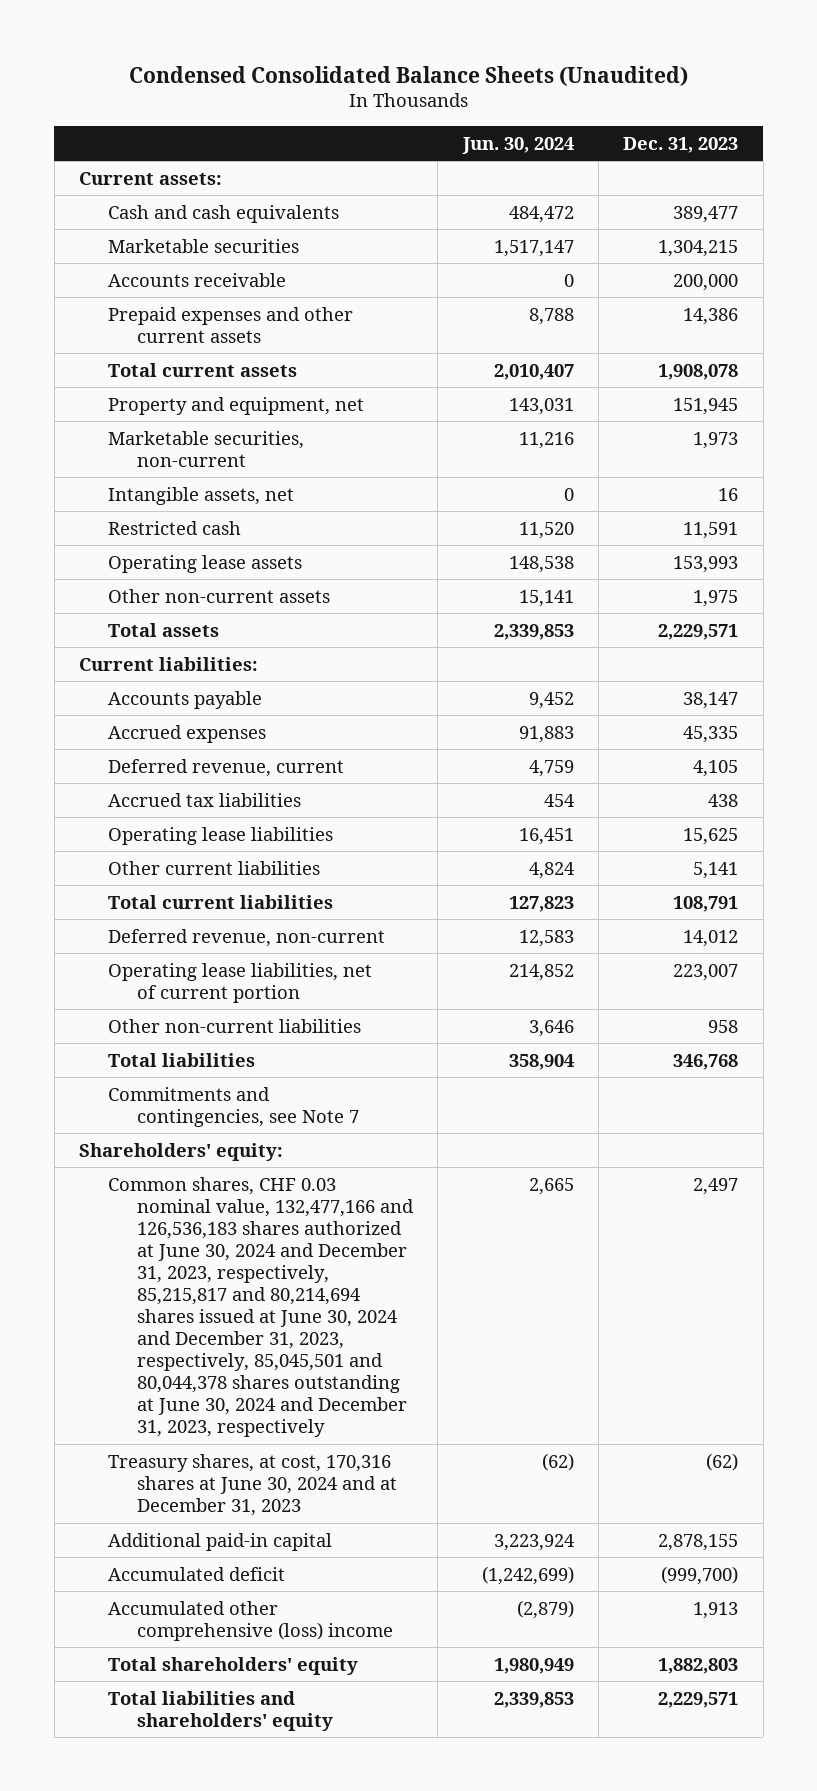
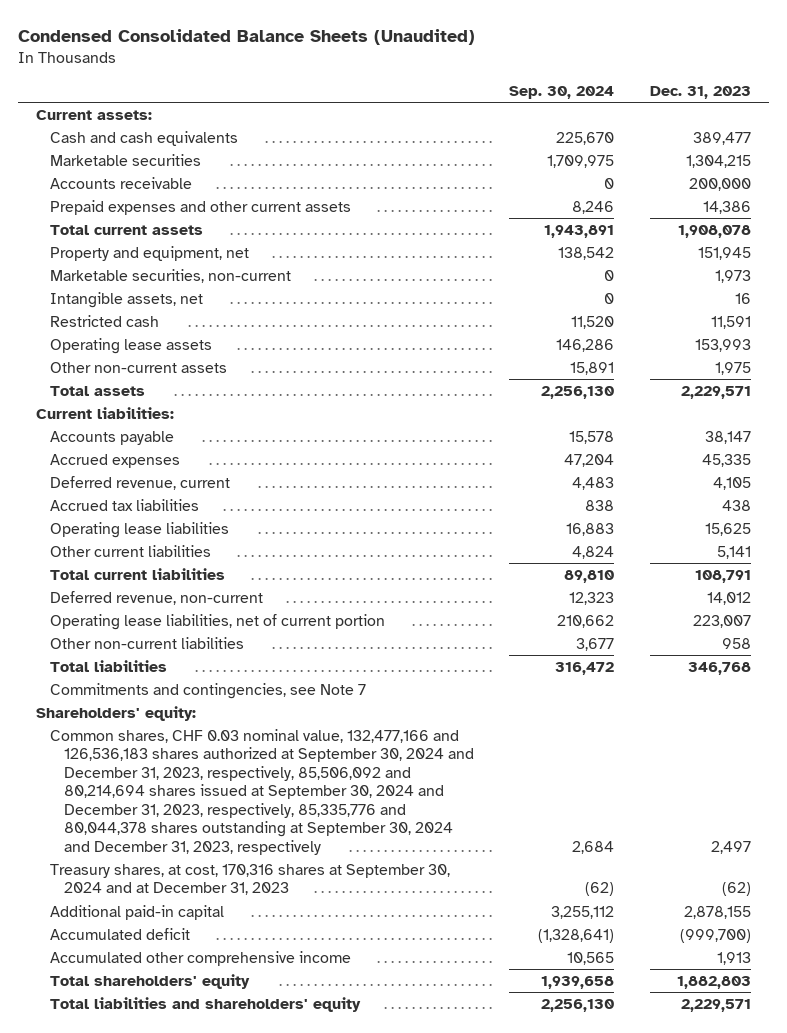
[461,136,574,154] Jun. 30, 2024 -> none
none -> [509,85,615,99] Sep. 30, 2024
[107,1176,414,1438] Common shares, CHF 0.03 nominal value, 132,477,166 and 126,536,183 shares authorized at June 30, 2024 and December 31, 2023, respectively, 85,215,817 and 80,214,694 shares issued at June 30, 2024 and December 31, 2023, respectively, 85,045,501 and 80,044,378 shares outstanding at June 30, 2024 and December 31, 2023, respectively -> [49,729,474,855] Common shares, CHF 0.03 nominal value, 132,477,166 and 126,536,183 shares authorized at September 30, 2024 and December 31, 2023, respectively, 85,506,092 and 80,214,694 shares issued at September 30, 2024 and December 31, 2023, respectively, 85,335,776 and 80,044,378 shares outstanding at September 30, 2024 and December 31, 2023, respectively
[107,1453,397,1516] Treasury shares, at cost, 170,316 shares at June 30, 2024 and at December 31, 2023 -> [49,864,450,896] Treasury shares, at cost, 170,316 shares at September 30, 2024 and at December 31, 2023
[107,1600,393,1641] Accumulated other comprehensive (loss) income -> [49,951,351,967] Accumulated other comprehensive income

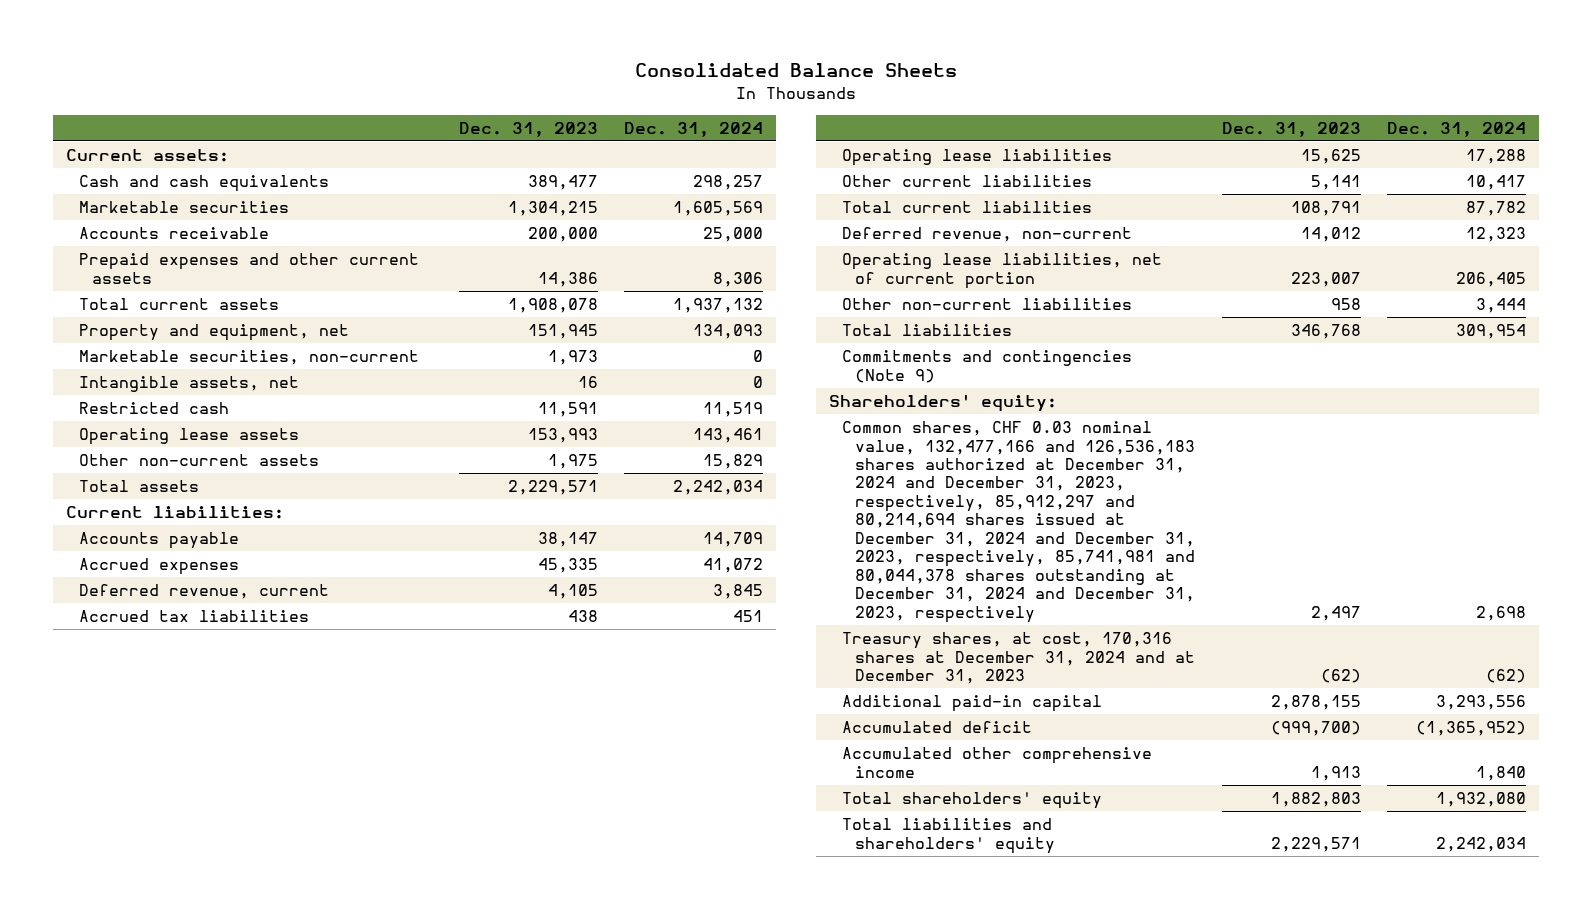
[18,29,476,46] Condensed Consolidated Balance Sheets (Unaudited) -> [634,63,957,78] Consolidated Balance Sheets
[509,85,615,99] Sep. 30, 2024 -> none
none -> [624,121,764,137] Dec. 31, 2024
[49,683,366,700] Commitments and contingencies, see Note 7 -> [842,350,1133,383] Commitments and contingencies (Note 9)
[49,729,474,855] Common shares, CHF 0.03 nominal value, 132,477,166 and 126,536,183 shares authorized at September 30, 2024 and December 31, 2023, respectively, 85,506,092 and 80,214,694 shares issued at September 30, 2024 and December 31, 2023, respectively, 85,335,776 and 80,044,378 shares outstanding at September 30, 2024 and December 31, 2023, respectively -> [842,421,1196,623] Common shares, CHF 0.03 nominal value, 132,477,166 and 126,536,183 shares authorized at December 31, 2024 and December 31, 2023, respectively, 85,912,297 and 80,214,694 shares issued at December 31, 2024 and December 31, 2023, respectively, 85,741,981 and 80,044,378 shares outstanding at December 31, 2024 and December 31, 2023, respectively
[49,864,450,896] Treasury shares, at cost, 170,316 shares at September 30, 2024 and at December 31, 2023 -> [842,632,1196,684] Treasury shares, at cost, 170,316 shares at December 31, 2024 and at December 31, 2023

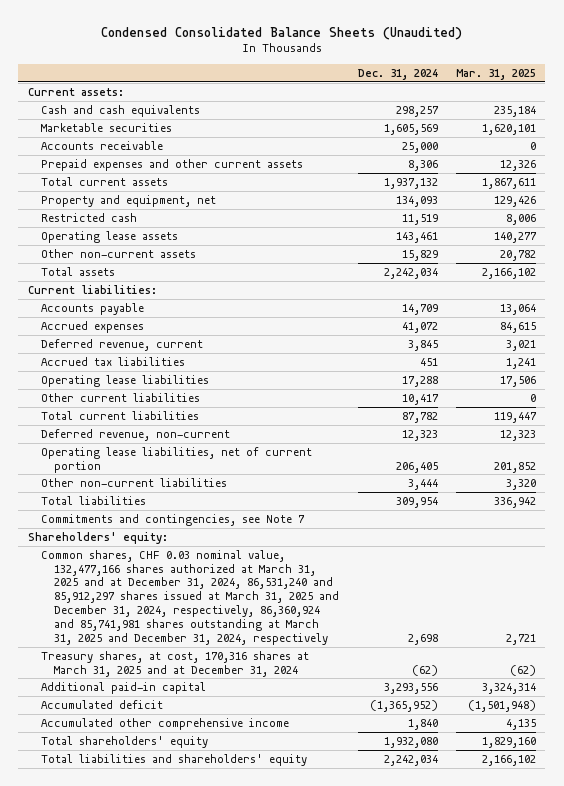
[634,63,957,78] Consolidated Balance Sheets -> [100,26,462,40] Condensed Consolidated Balance Sheets (Unaudited)
[458,121,598,137] Dec. 31, 2023 -> none
none -> [456,68,537,80] Mar. 31, 2025
[79,350,420,366] Marketable securities, non-current -> none
[79,376,300,393] Intangible assets, net -> none
[842,350,1133,383] Commitments and contingencies (Note 9) -> [40,513,305,526] Commitments and contingencies, see Note 7
[842,421,1196,623] Common shares, CHF 0.03 nominal value, 132,477,166 and 126,536,183 shares authorized at December 31, 2024 and December 31, 2023, respectively, 85,912,297 and 80,214,694 shares issued at December 31, 2024 and December 31, 2023, respectively, 85,741,981 and 80,044,378 shares outstanding at December 31, 2024 and December 31, 2023, respectively -> [40,549,340,645] Common shares, CHF 0.03 nominal value, 132,477,166 shares authorized at March 31, 2025 and at December 31, 2024, 86,531,240 and 85,912,297 shares issued at March 31, 2025 and December 31, 2024, respectively, 86,360,924 and 85,741,981 shares outstanding at March 31, 2025 and December 31, 2024, respectively
[842,632,1196,684] Treasury shares, at cost, 170,316 shares at December 31, 2024 and at December 31, 2023 -> [40,650,309,677] Treasury shares, at cost, 170,316 shares at March 31, 2025 and at December 31, 2024

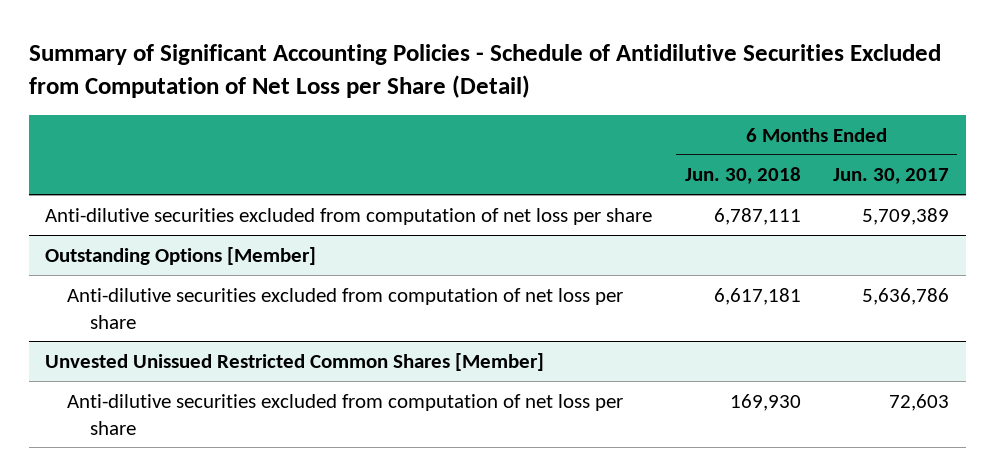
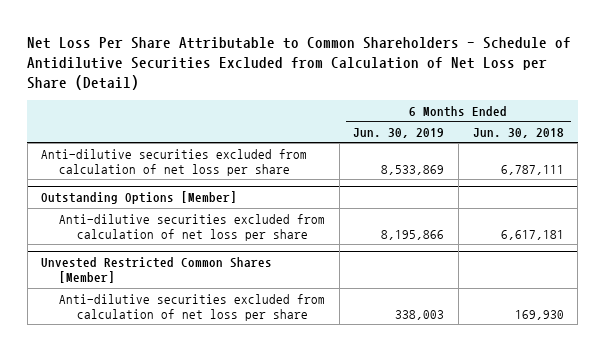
[28,44,941,99] Summary of Significant Accounting Policies - Schedule of Antidilutive Securities Excluded from Computation of Net Loss per Share (Detail) -> [27,37,572,91] Net Loss Per Share Attributable to Common Shareholders - Schedule of Antidilutive Securities Excluded from Calculation of Net Loss per Share (Detail)
[833,168,950,185] Jun. 30, 2017 -> none
none -> [353,128,445,139] Jun. 30, 2019
[44,207,652,225] Anti-dilutive securities excluded from computation of net loss per share -> [41,148,308,176] Anti-dilutive securities excluded from calculation of net loss per share
[67,287,624,329] Anti-dilutive securities excluded from computation of net loss per share -> [58,213,325,241] Anti-dilutive securities excluded from calculation of net loss per share
[44,352,544,371] Unvested Unissued Restricted Common Shares [Member] -> [41,257,273,284] Unvested Restricted Common Shares [Member]
[67,393,624,435] Anti-dilutive securities excluded from computation of net loss per share -> [58,293,325,321] Anti-dilutive securities excluded from calculation of net loss per share

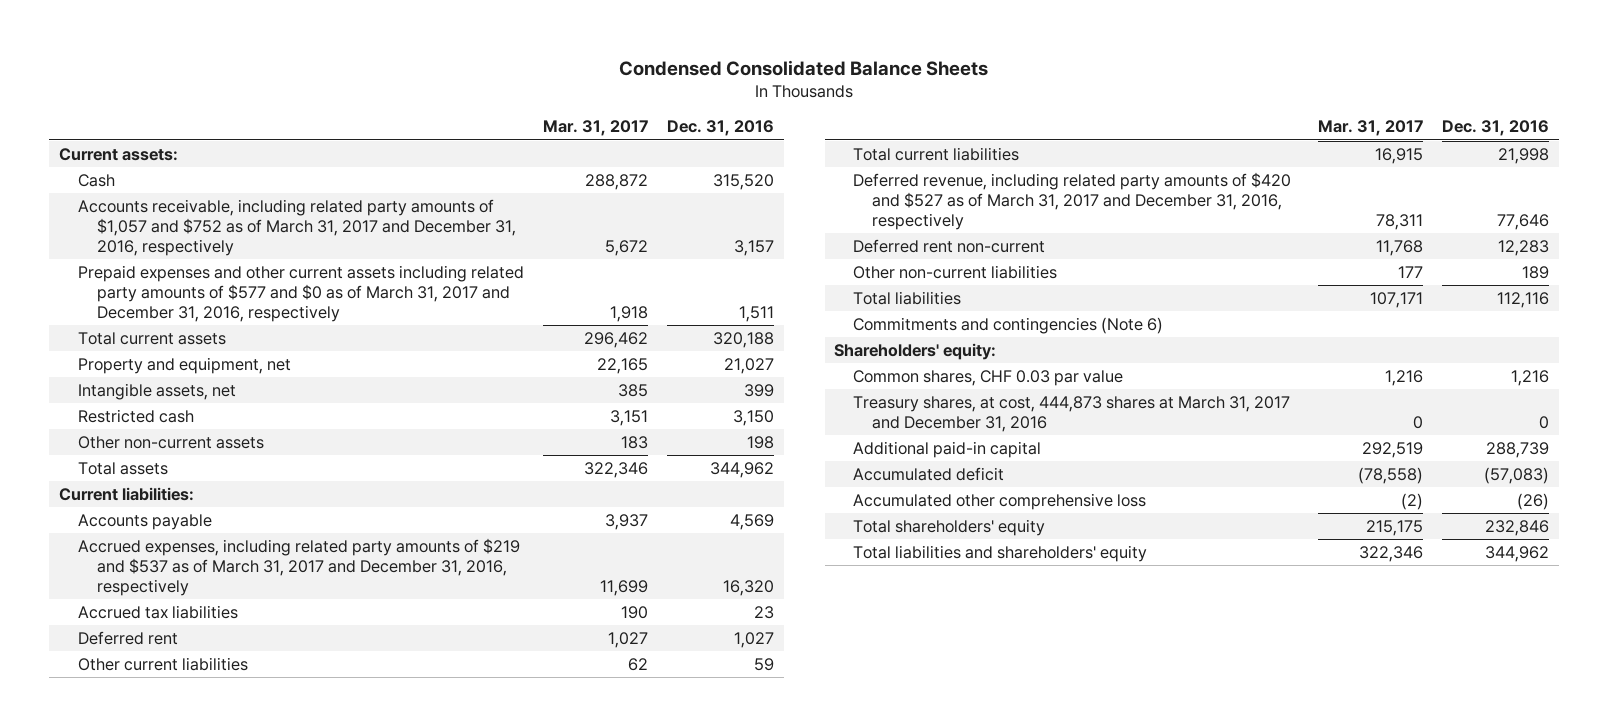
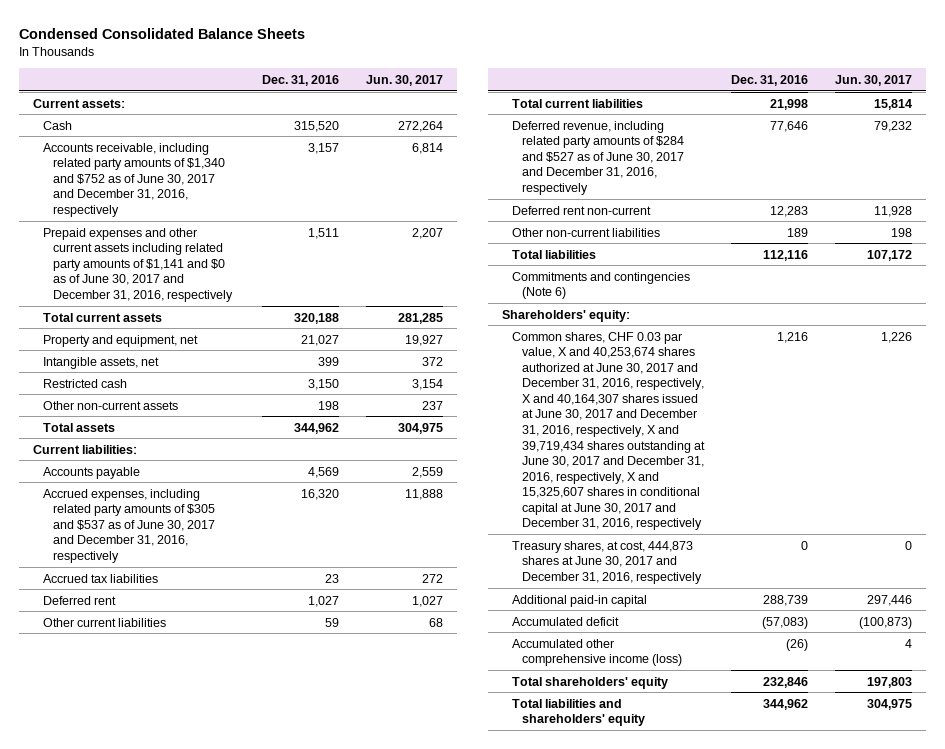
[542,120,648,137] Mar. 31, 2017 -> none
none -> [366,74,444,86] Jun. 30, 2017
[77,199,516,256] Accounts receivable, including related party amounts of $1,057 and $752 as of March 31, 2017 and December 31, 2016, respectively -> [42,142,225,217] Accounts receivable, including related party amounts of $1,340 and $752 as of June 30, 2017 and December 31, 2016, respectively
[77,265,524,322] Prepaid expenses and other current assets including related party amounts of $577 and $0 as of March 31, 2017 and December 31, 2016, respectively -> [42,227,233,302] Prepaid expenses and other current assets including related party amounts of $1,141 and $0 as of June 30, 2017 and December 31, 2016, respectively
[77,538,520,596] Accrued expenses, including related party amounts of $219 and $537 as of March 31, 2017 and December 31, 2016, respectively -> [42,488,215,563] Accrued expenses, including related party amounts of $305 and $537 as of June 30, 2017 and December 31, 2016, respectively
[853,172,1292,230] Deferred revenue, including related party amounts of $420 and $527 as of March 31, 2017 and December 31, 2016, respectively -> [511,120,684,195] Deferred revenue, including related party amounts of $284 and $527 as of June 30, 2017 and December 31, 2016, respectively
[853,370,1124,387] Common shares, CHF 0.03 par value -> [511,331,705,531] Common shares, CHF 0.03 par value, X and 40,253,674 shares authorized at June 30, 2017 and December 31, 2016, respectively, X and 40,164,307 shares issued at June 30, 2017 and December 31, 2016, respectively, X and 39,719,434 shares outstanding at June 30, 2017 and December 31, 2016, respectively, X and 15,325,607 shares in conditional capital at June 30, 2017 and December 31, 2016, respectively
[853,396,1291,432] Treasury shares, at cost, 444,873 shares at March 31, 2017 and December 31, 2016 -> [511,540,702,584] Treasury shares, at cost, 444,873 shares at June 30, 2017 and December 31, 2016, respectively
[853,493,1147,511] Accumulated other comprehensive loss -> [511,638,682,667] Accumulated other comprehensive income (loss)

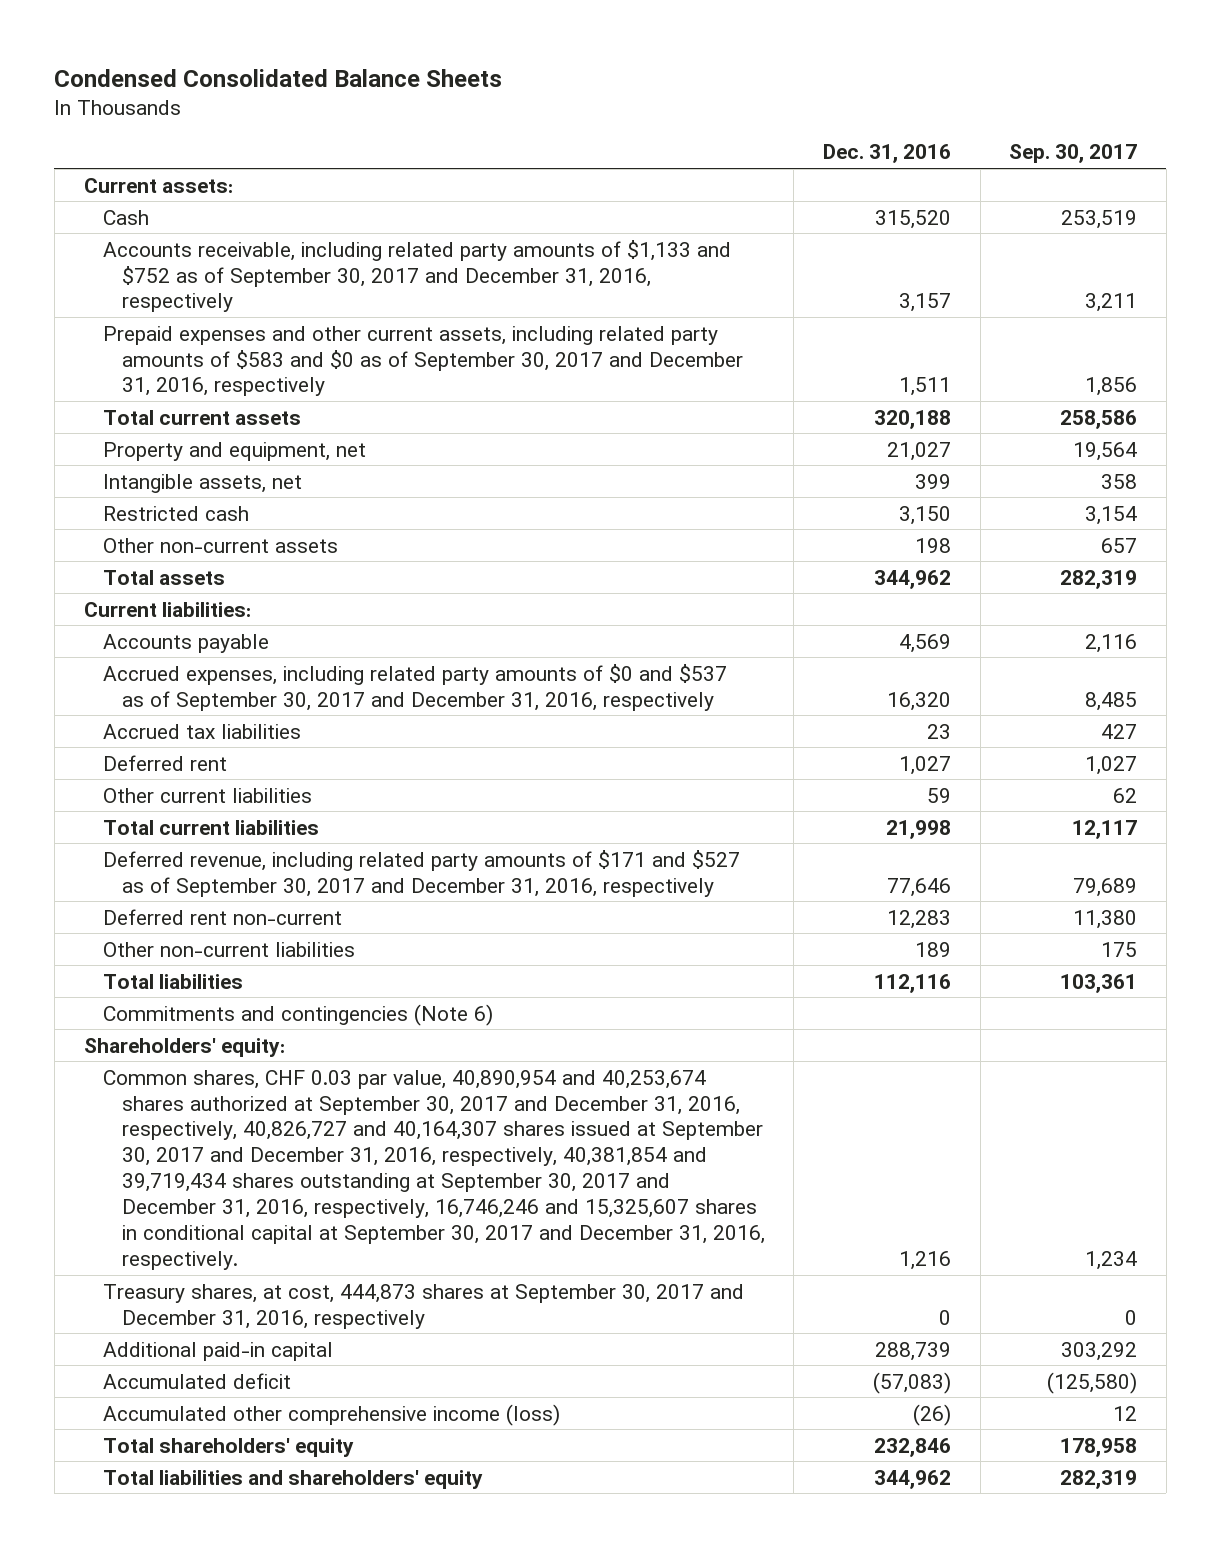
[366,74,444,86] Jun. 30, 2017 -> none
none -> [1009,144,1138,164] Sep. 30, 2017
[42,142,225,217] Accounts receivable, including related party amounts of $1,340 and $752 as of June 30, 2017 and December 31, 2016, respectively -> [102,239,731,313] Accounts receivable, including related party amounts of $1,133 and $752 as of September 30, 2017 and December 31, 2016, respectively
[42,227,233,302] Prepaid expenses and other current assets including related party amounts of $1,141 and $0 as of June 30, 2017 and December 31, 2016, respectively -> [102,325,743,397] Prepaid expenses and other current assets, including related party amounts of $583 and $0 as of September 30, 2017 and December 31, 2016, respectively
[42,488,215,563] Accrued expenses, including related party amounts of $305 and $537 as of June 30, 2017 and December 31, 2016, respectively -> [102,663,727,711] Accrued expenses, including related party amounts of $0 and $537 as of September 30, 2017 and December 31, 2016, respectively
[511,120,684,195] Deferred revenue, including related party amounts of $284 and $527 as of June 30, 2017 and December 31, 2016, respectively -> [102,849,740,897] Deferred revenue, including related party amounts of $171 and $527 as of September 30, 2017 and December 31, 2016, respectively
[511,331,705,531] Common shares, CHF 0.03 par value, X and 40,253,674 shares authorized at June 30, 2017 and December 31, 2016, respectively, X and 40,164,307 shares issued at June 30, 2017 and December 31, 2016, respectively, X and 39,719,434 shares outstanding at June 30, 2017 and December 31, 2016, respectively, X and 15,325,607 shares in conditional capital at June 30, 2017 and December 31, 2016, respectively -> [102,1069,765,1271] Common shares, CHF 0.03 par value, 40,890,954 and 40,253,674 shares authorized at September 30, 2017 and December 31, 2016, respectively, 40,826,727 and 40,164,307 shares issued at September 30, 2017 and December 31, 2016, respectively, 40,381,854 and 39,719,434 shares outstanding at September 30, 2017 and December 31, 2016, respectively, 16,746,246 and 15,325,607 shares in conditional capital at September 30, 2017 and December 31, 2016, respectively.
[511,540,702,584] Treasury shares, at cost, 444,873 shares at June 30, 2017 and December 31, 2016, respectively -> [102,1283,744,1329] Treasury shares, at cost, 444,873 shares at September 30, 2017 and December 31, 2016, respectively

